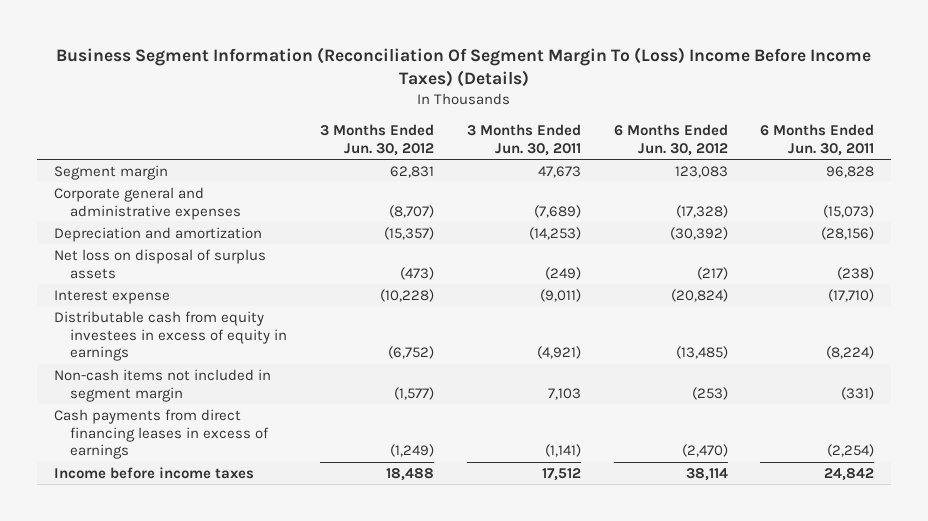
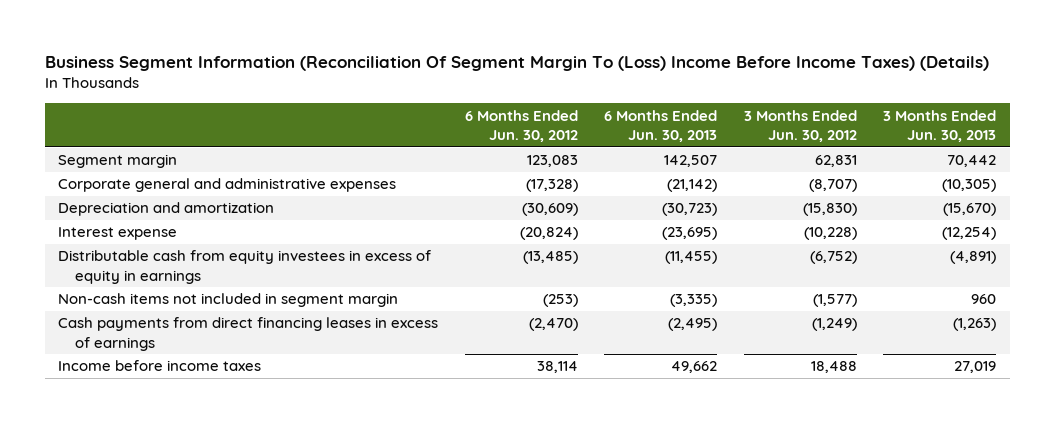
[466,124,581,156] 3 Months Ended Jun. 30, 2011 -> none
[760,124,875,156] 6 Months Ended Jun. 30, 2011 -> none
none -> [604,109,718,142] 6 Months Ended Jun. 30, 2013
none -> [883,109,997,142] 3 Months Ended Jun. 30, 2013
[53,248,266,279] Net loss on disposal of surplus assets -> none
[383,226,434,240] (15,357) -> [802,203,857,217] (15,830)
[669,226,728,240] (30,392) -> [521,203,578,217] (30,609)

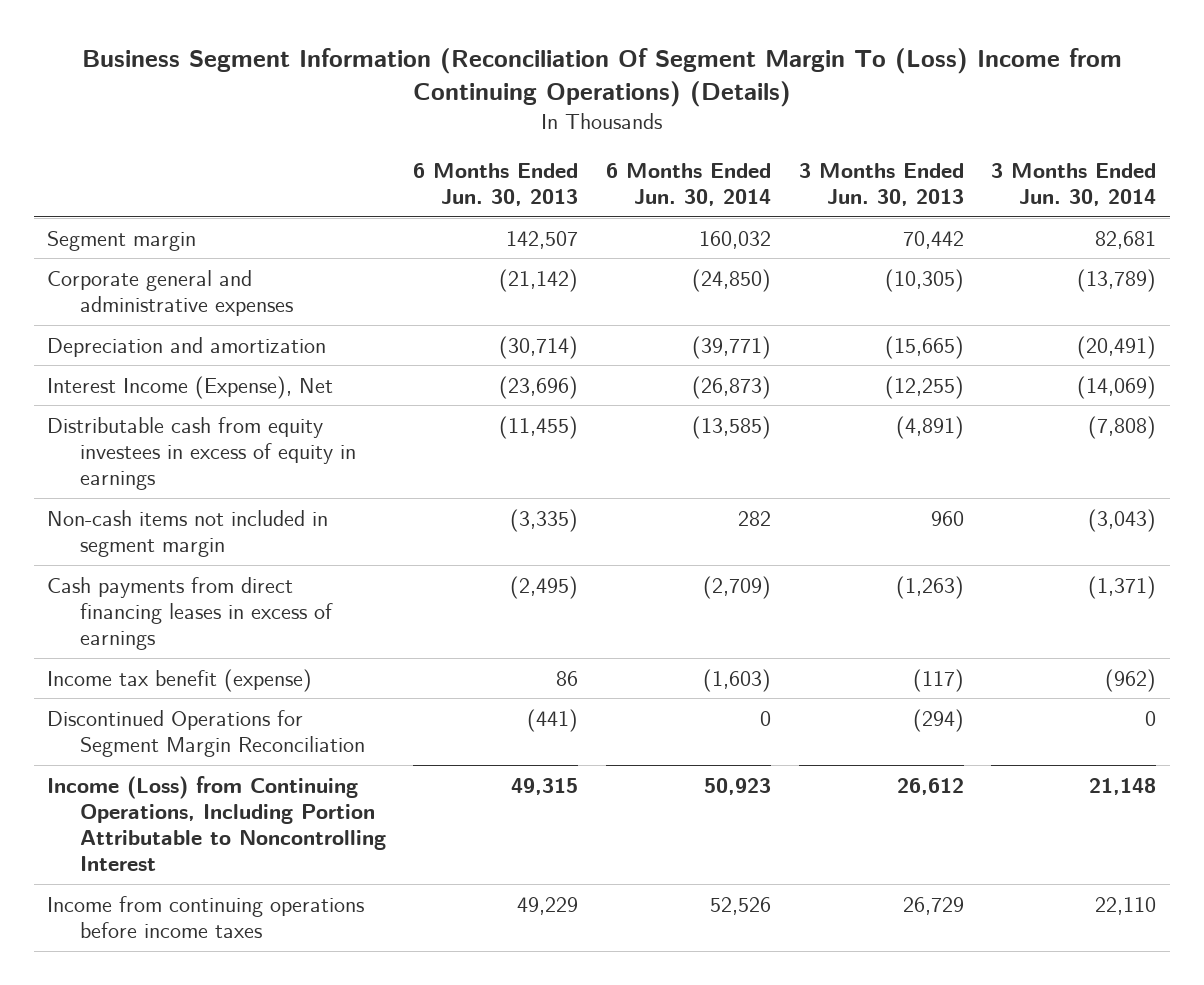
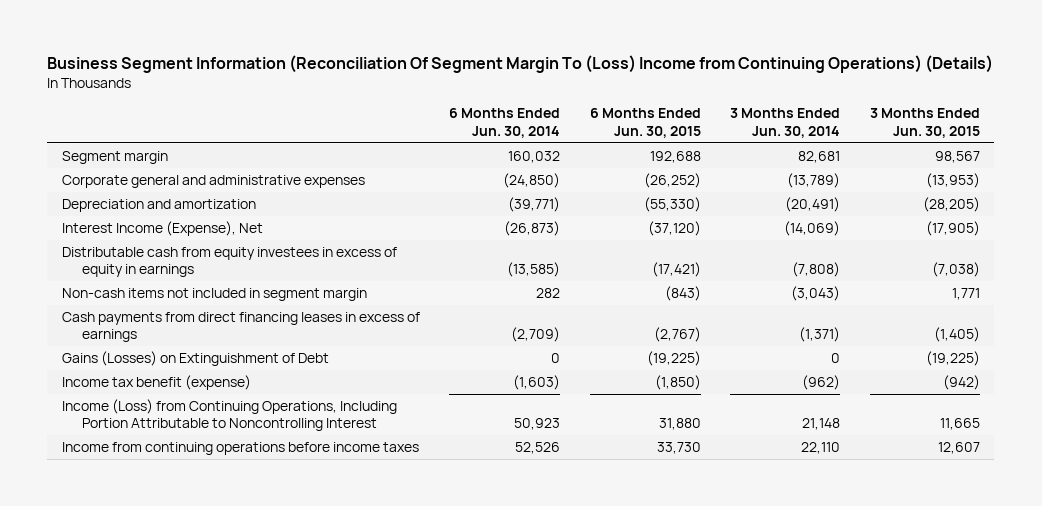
[413,162,579,207] 6 Months Ended Jun. 30, 2013 -> none
[798,162,964,207] 3 Months Ended Jun. 30, 2013 -> none
none -> [589,108,701,138] 6 Months Ended Jun. 30, 2015
none -> [869,108,980,138] 3 Months Ended Jun. 30, 2015
none -> [61,350,329,366] Gains (Losses) on Extinguishment of Debt
[47,709,365,757] Discontinued Operations for Segment Margin Reconciliation -> none

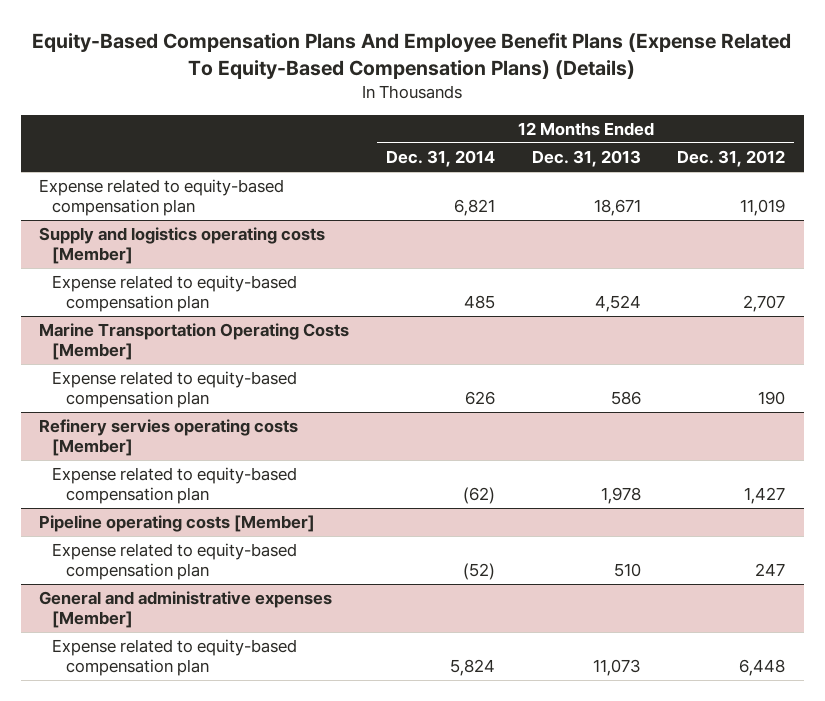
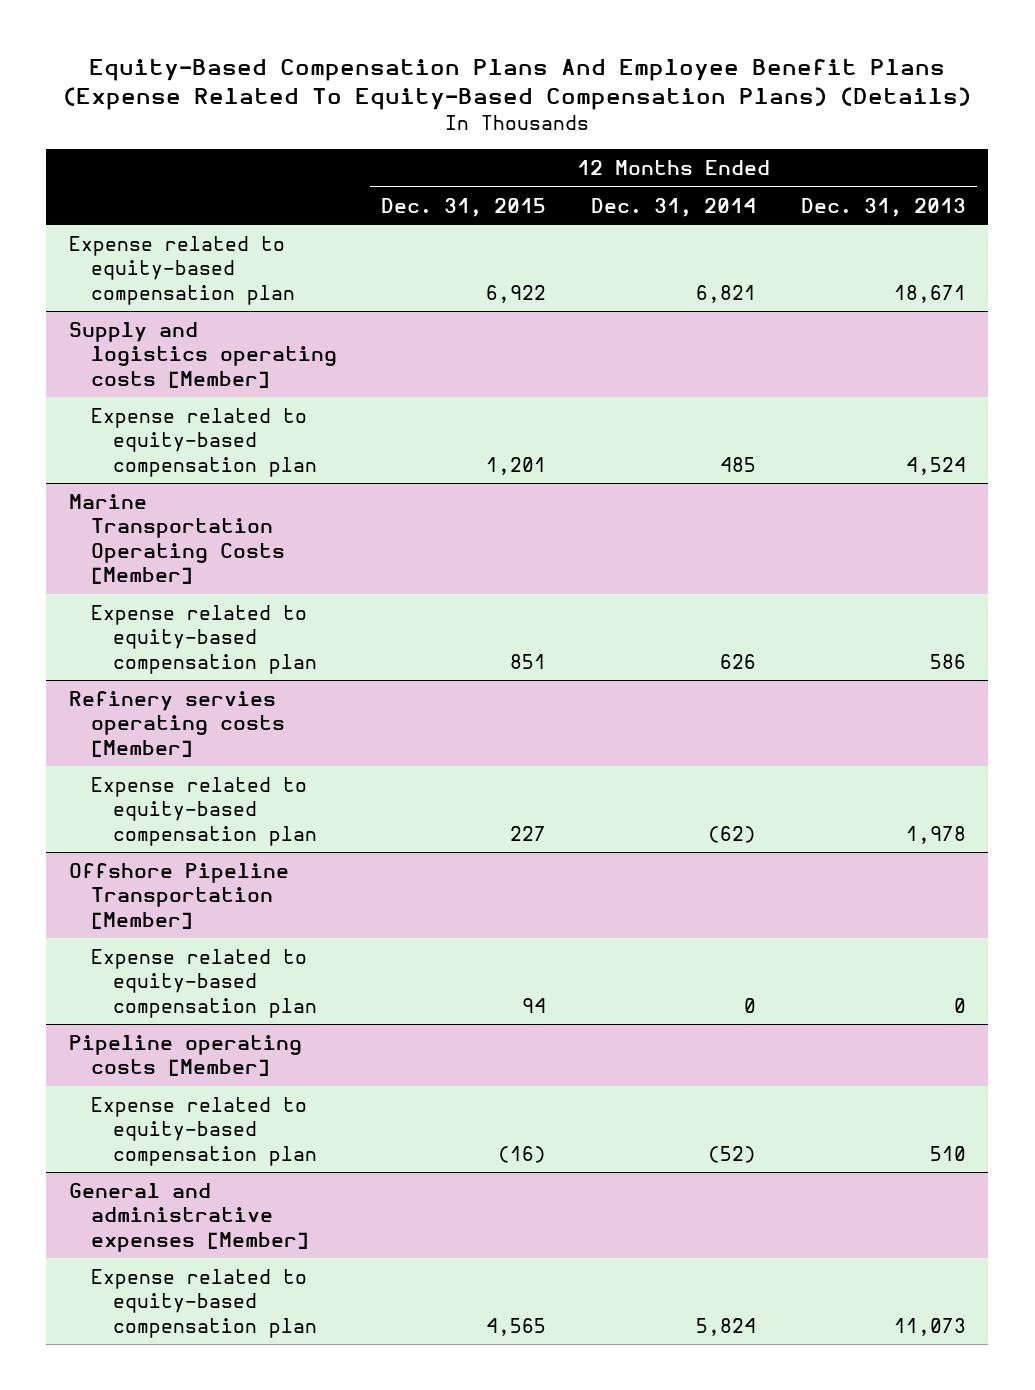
[677,150,786,168] Dec. 31, 2012 -> none
none -> [381,197,547,217] Dec. 31, 2015
none -> [68,863,289,929] Offshore Pipeline Transportation [Member]
none -> [90,949,317,1018] Expense related to equity-based compensation plan

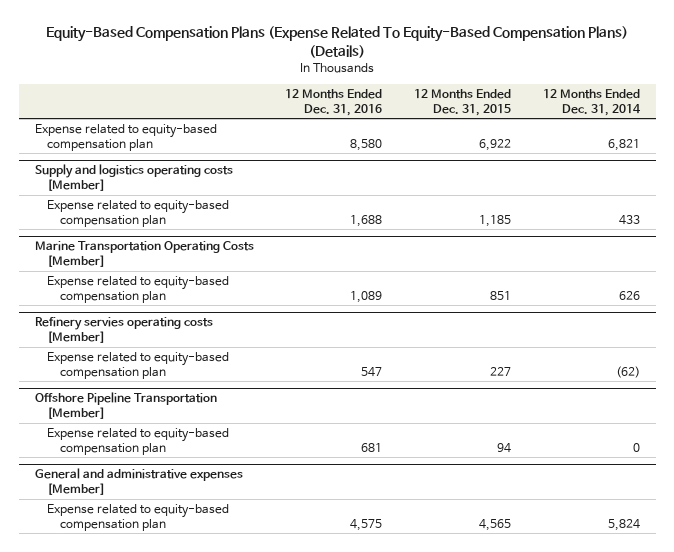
[63,59,972,111] Equity-Based Compensation Plans And Employee Benefit Plans (Expense Related To Equity-Based Compensation Plans) (Details) -> [46,26,629,58] Equity-Based Compensation Plans (Expense Related To Equity-Based Compensation Plans) (Details)
[801,197,967,217] Dec. 31, 2013 -> none
none -> [285,88,383,117] 12 Months Ended Dec. 31, 2016
[486,456,547,475] 1,201 -> [479,214,512,227] 1,185
[720,456,757,472] 485 -> [618,214,640,225] 433
[68,1035,302,1077] Pipeline operating costs [Member] -> none
[90,1097,317,1166] Expense related to equity-based compensation plan -> none

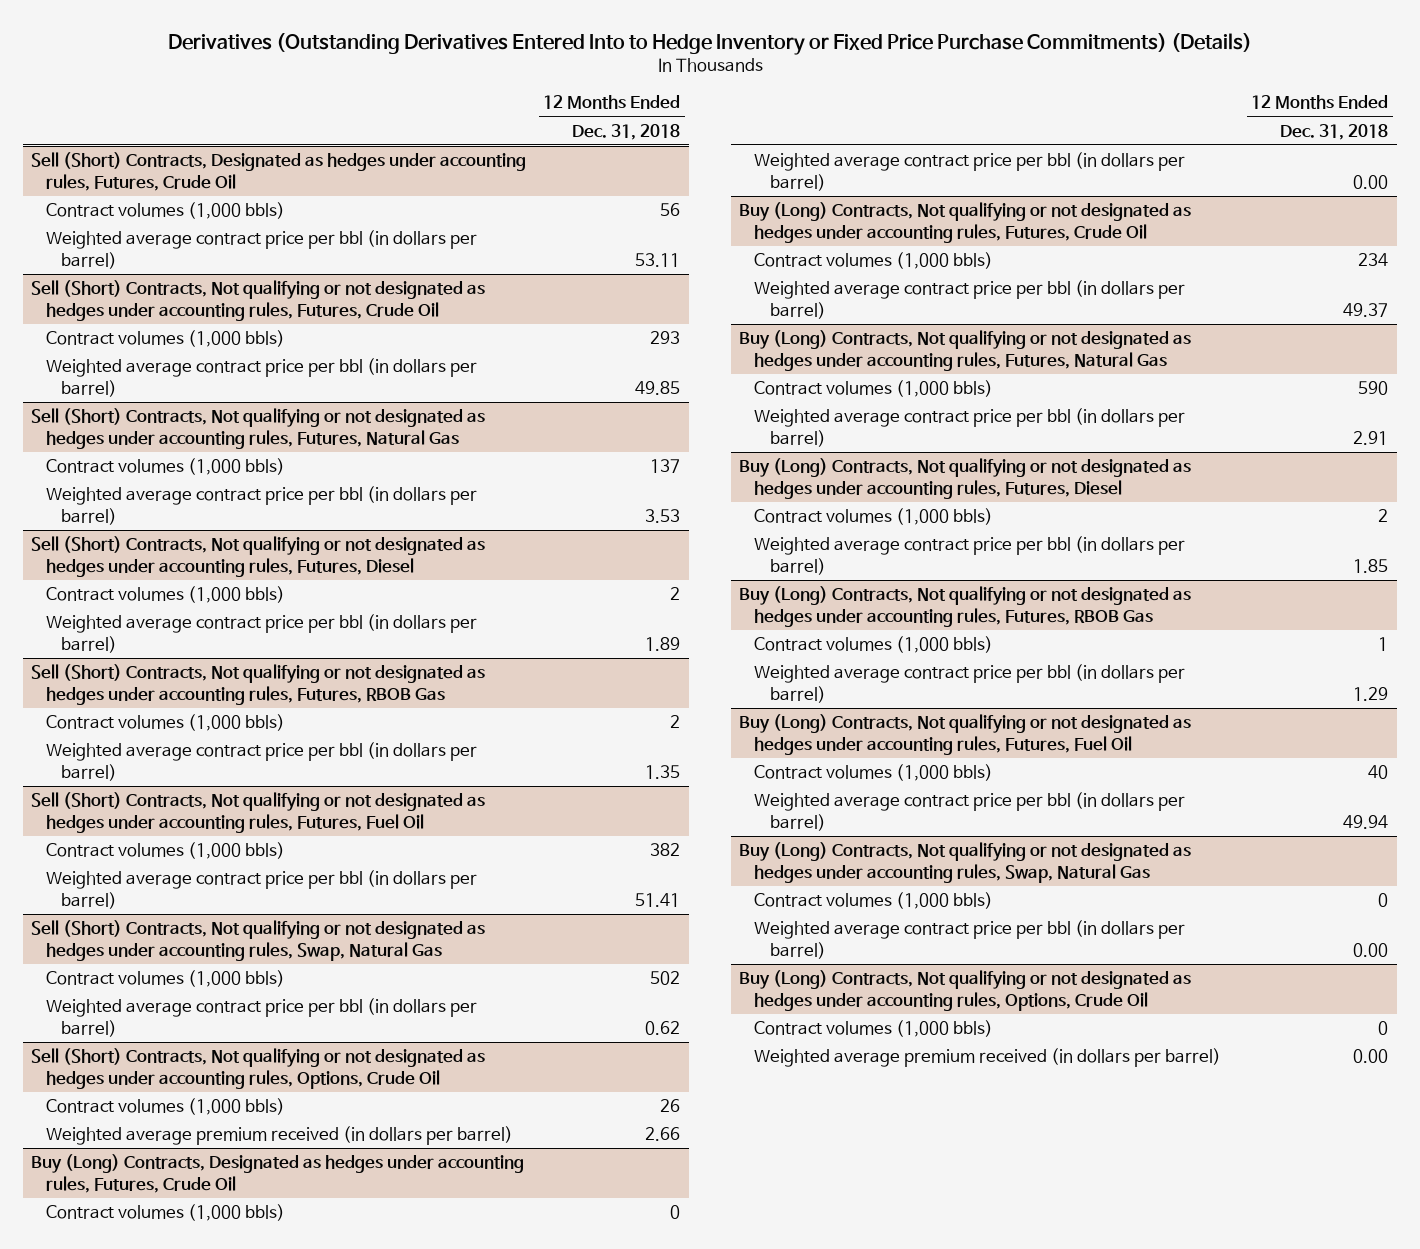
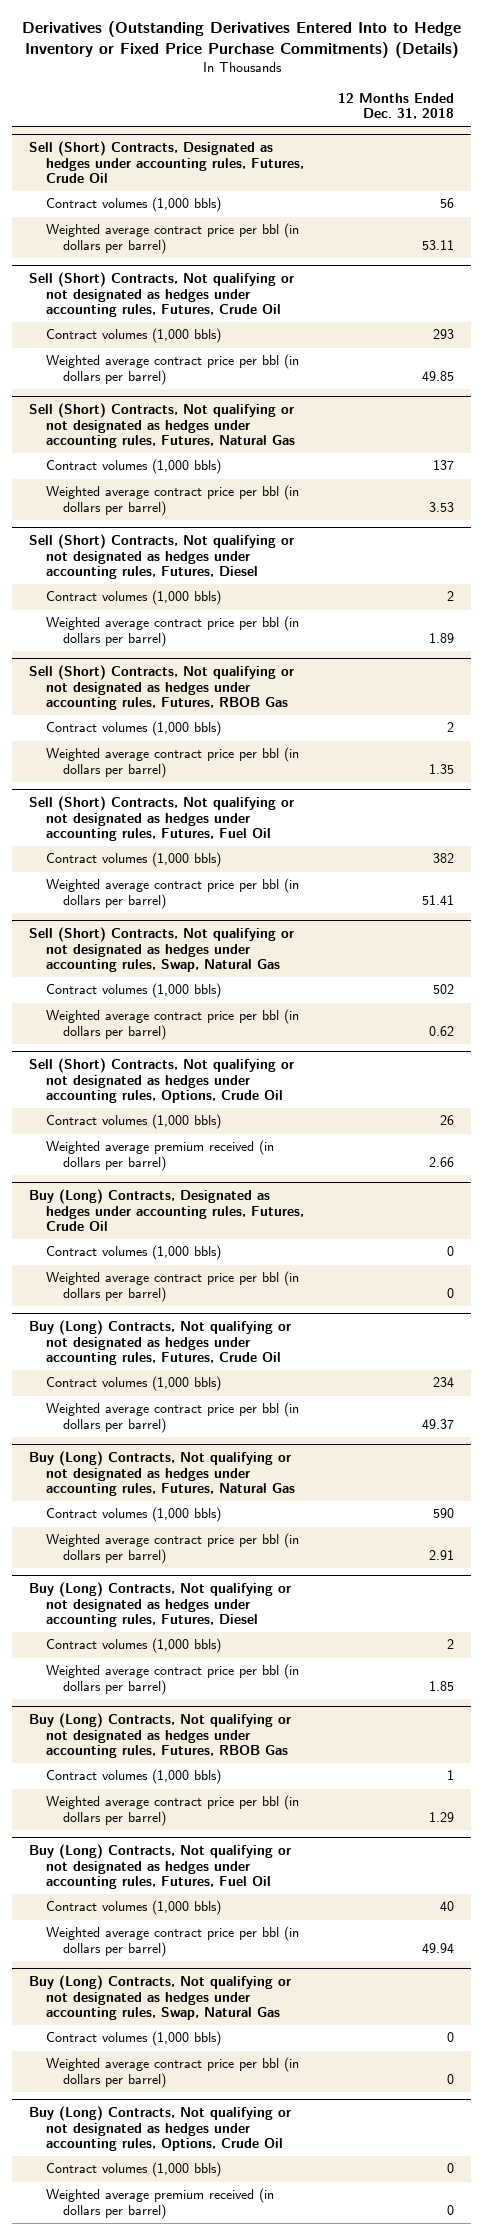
[1353,174,1389,189] 0.00 -> [447,1287,455,1298] 0
[1353,942,1389,957] 0.00 -> [447,2073,455,2084] 0
[1353,1049,1389,1064] 0.00 -> [447,2204,455,2215] 0

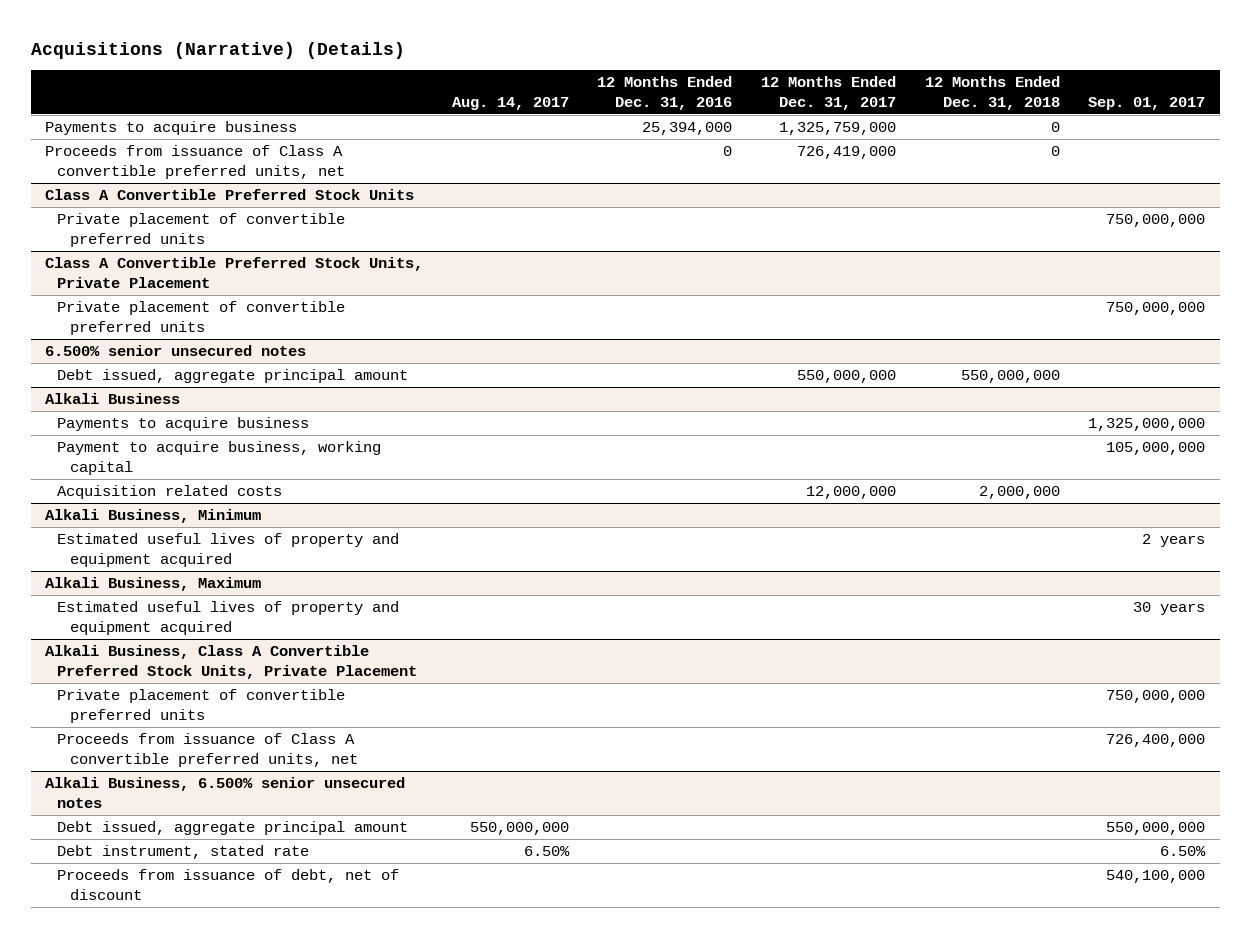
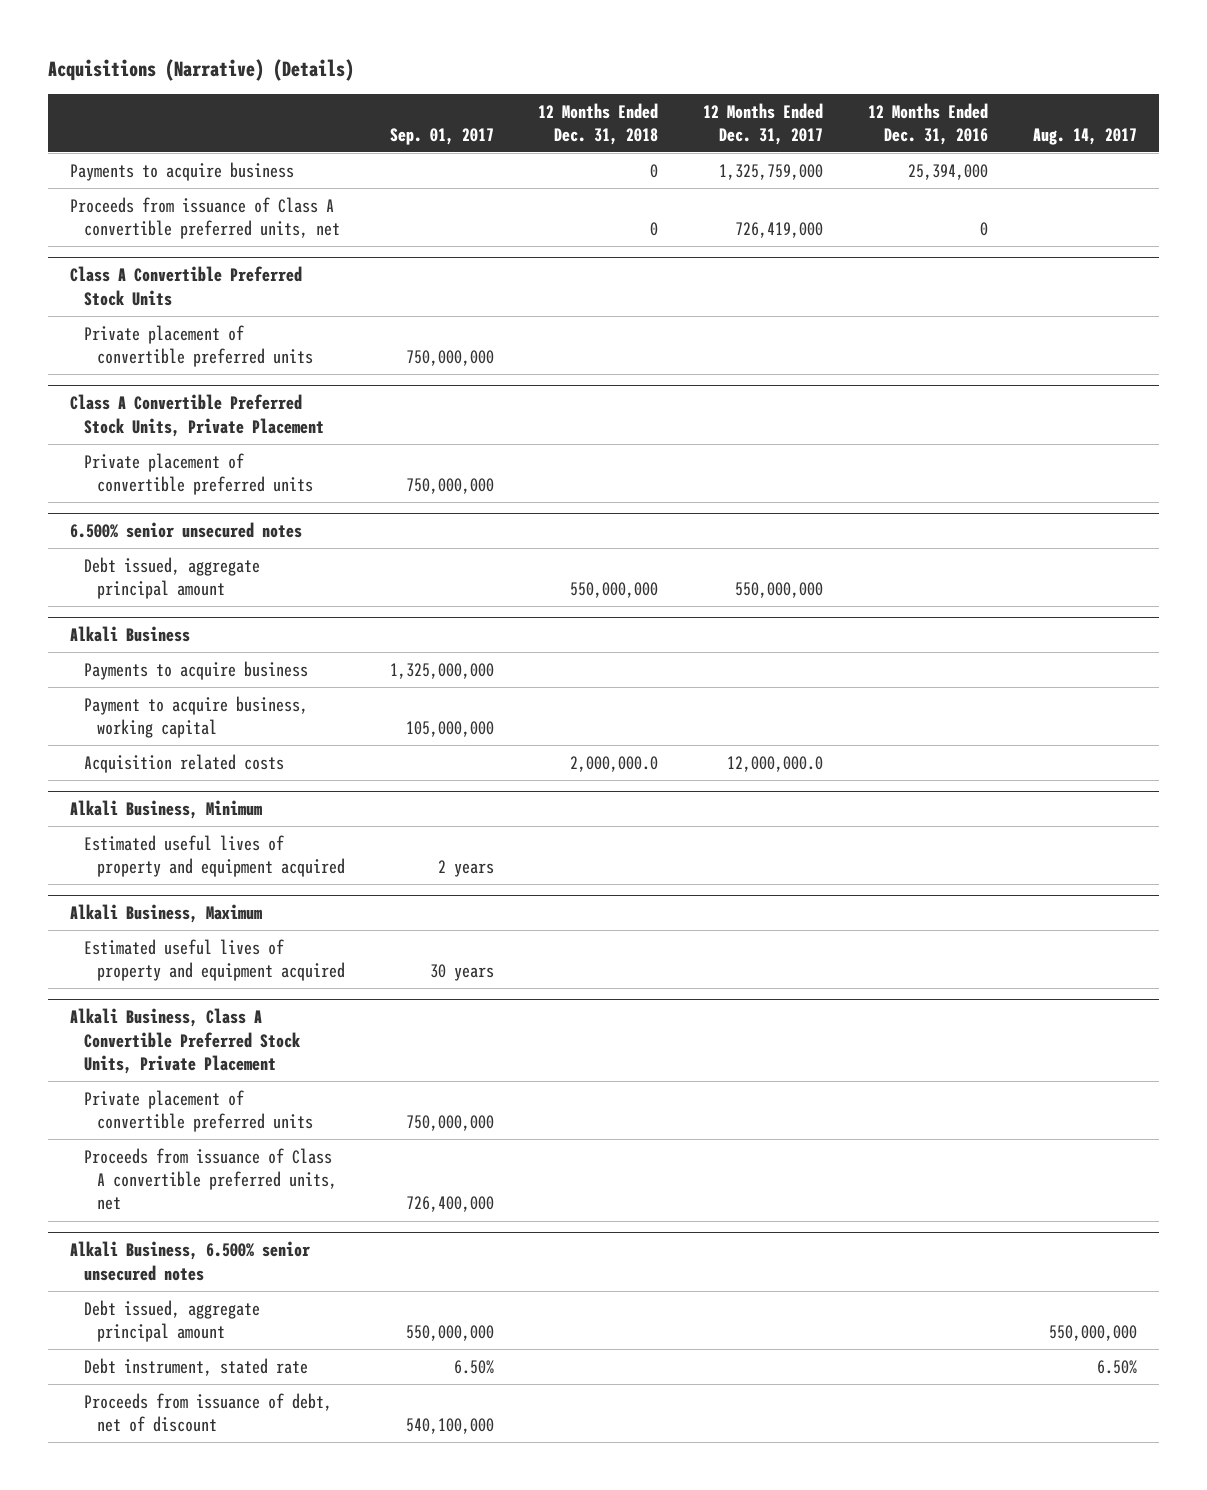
[805,485,896,499] 12,000,000 -> [727,755,824,772] 12,000,000.0
[978,485,1060,499] 2,000,000 -> [570,755,659,772] 2,000,000.0

